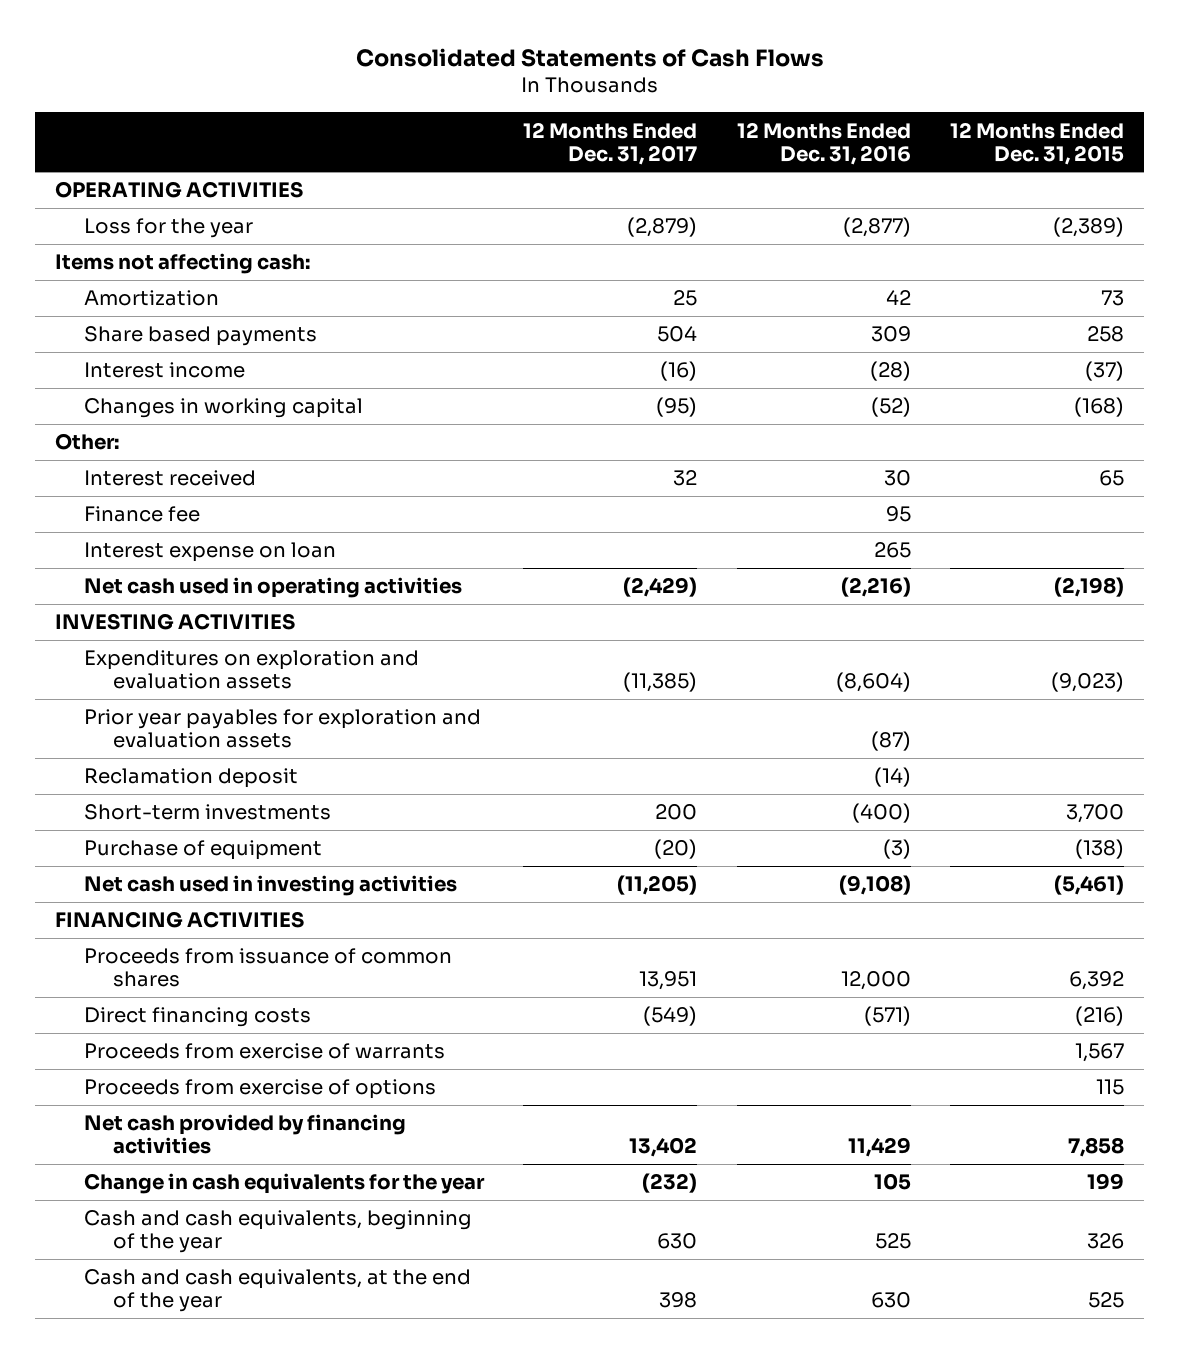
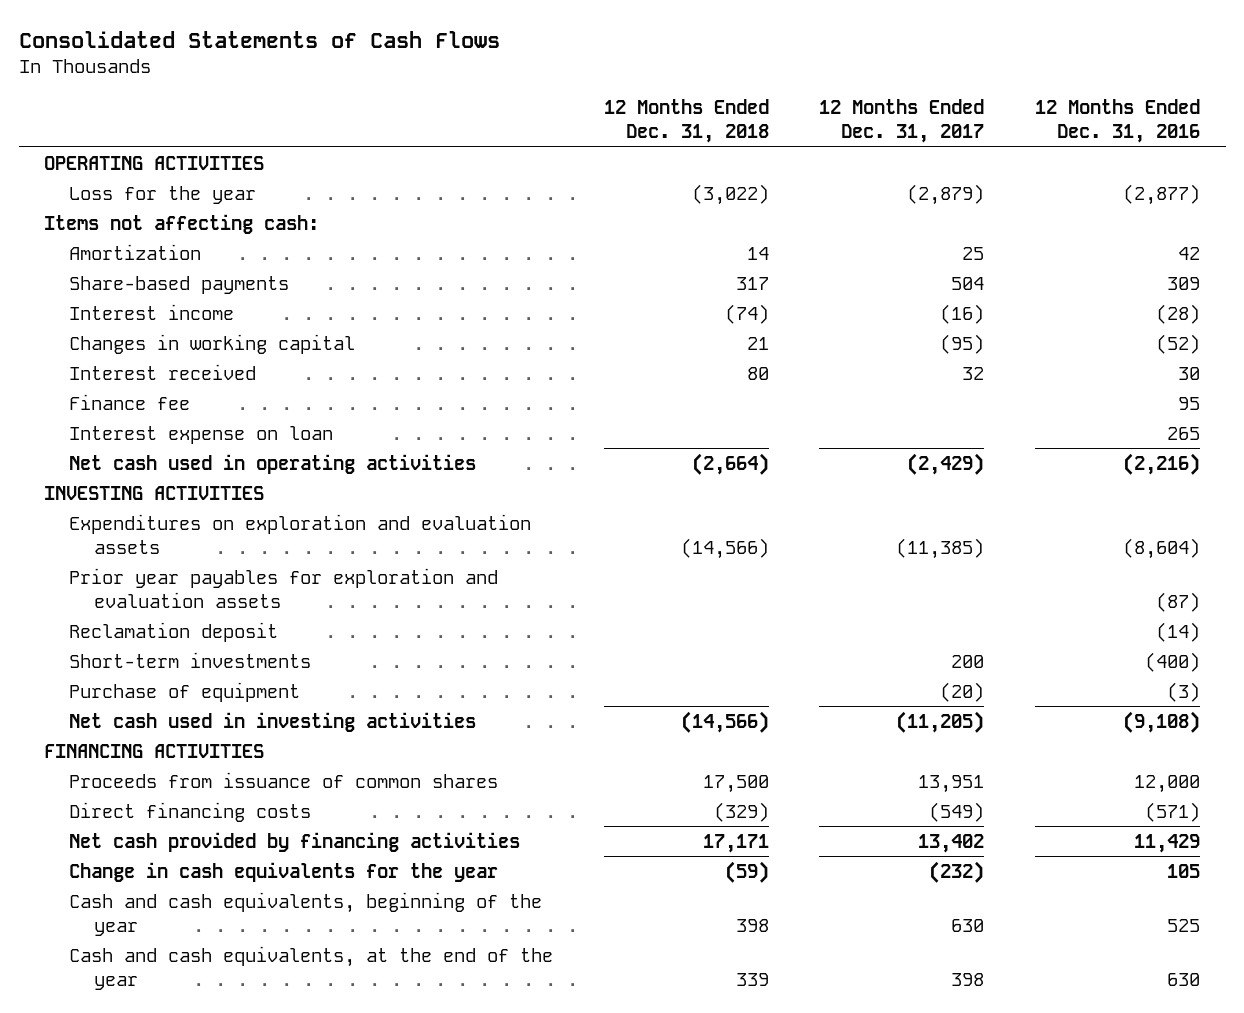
[950,121,1125,165] 12 Months Ended Dec. 31, 2015 -> none
none -> [603,98,769,144] 12 Months Ended Dec. 31, 2018
[83,326,317,347] Share based payments -> [68,275,289,294] Share-based payments
[54,433,119,451] Other: -> none
[83,1043,445,1060] Proceeds from exercise of warrants -> none
[83,1079,436,1100] Proceeds from exercise of options -> none

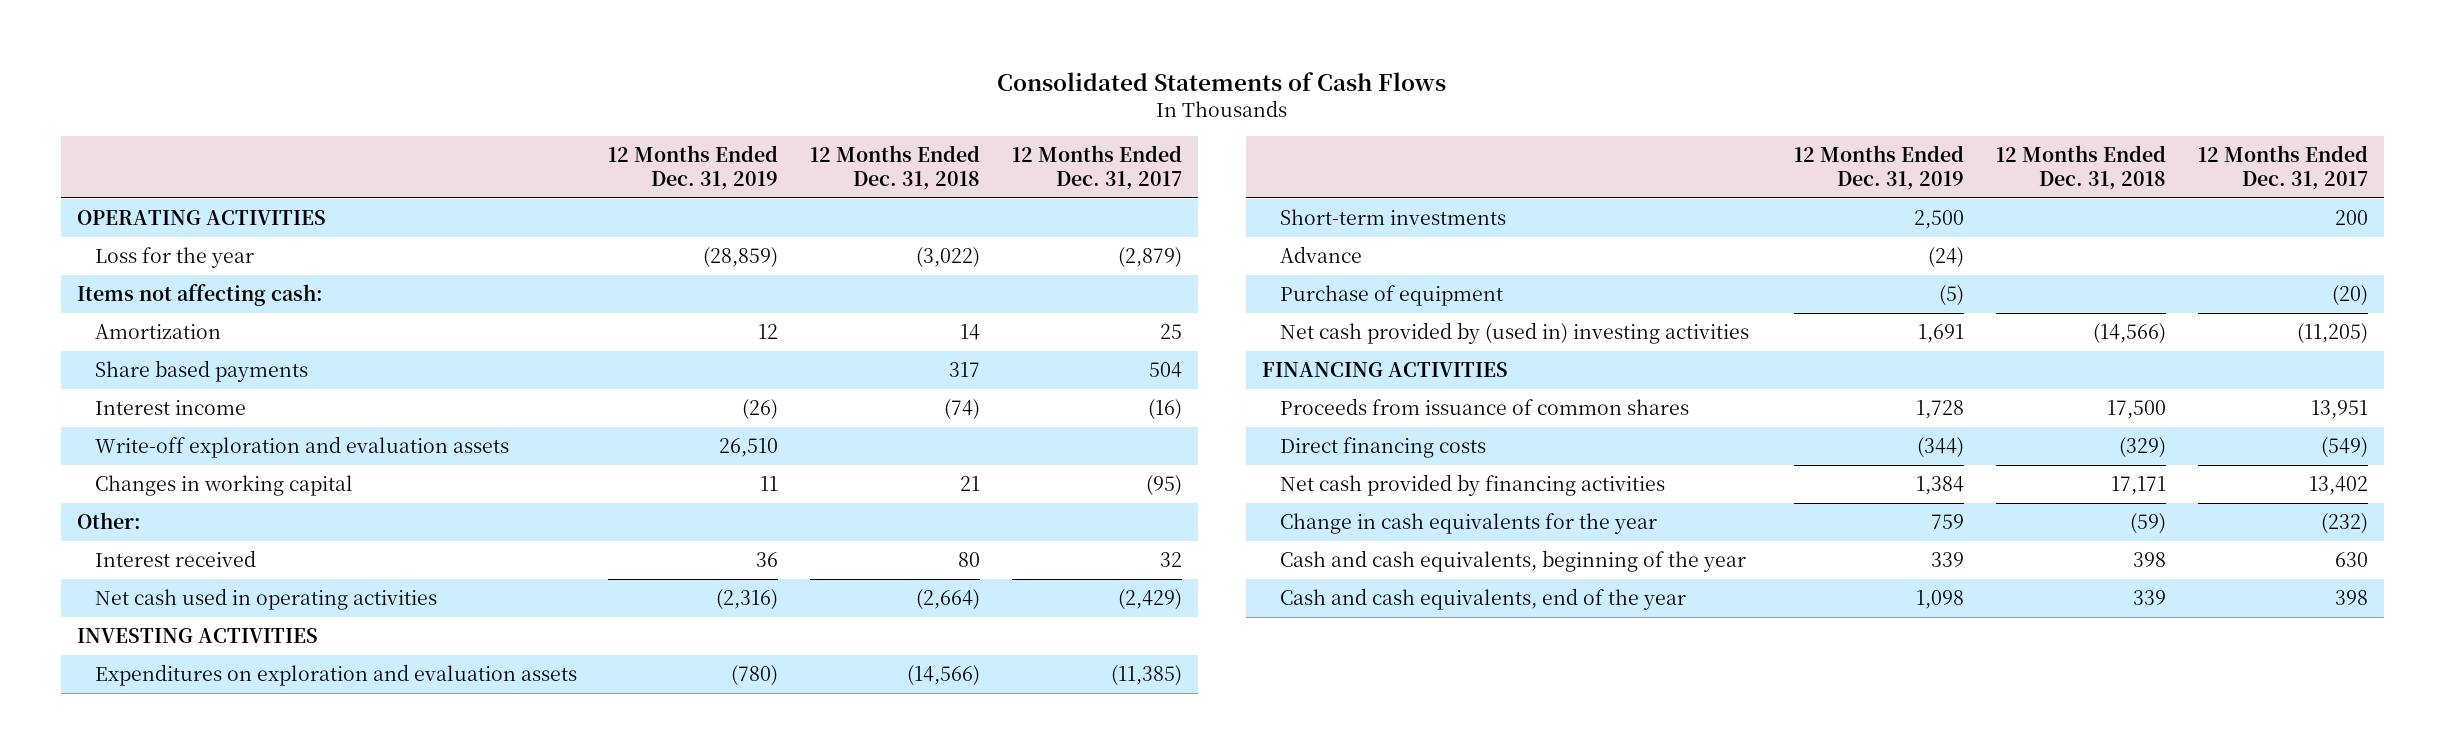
[1035,98,1201,144] 12 Months Ended Dec. 31, 2016 -> none
none -> [608,145,779,190] 12 Months Ended Dec. 31, 2019
[68,275,289,294] Share-based payments -> [94,360,308,383] Share based payments
none -> [94,436,509,459] Write-off exploration and evaluation assets
none -> [76,512,141,530] Other:
[68,393,190,410] Finance fee -> none
[68,425,333,444] Interest expense on loan -> none
[68,567,498,609] Prior year payables for exploration and evaluation assets -> none
[68,621,278,642] Reclamation deposit -> none
none -> [1280,246,1363,264] Advance
[68,711,476,732] Net cash used in investing activities -> [1280,322,1750,345] Net cash provided by (used in) investing activities
[68,945,553,991] Cash and cash equivalents, at the end of the year -> [1280,588,1687,611] Cash and cash equivalents, end of the year

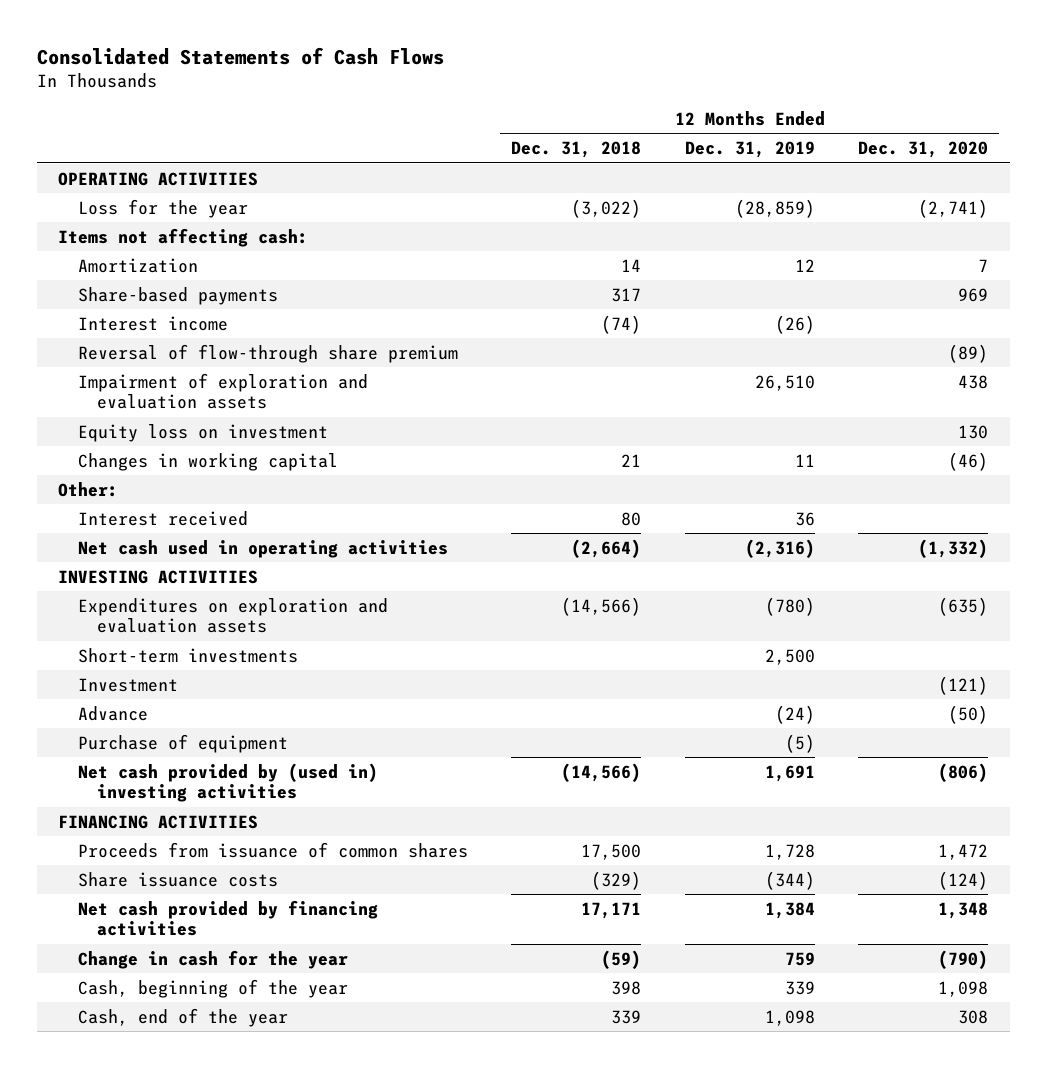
[1012,145,1183,190] 12 Months Ended Dec. 31, 2017 -> none
none -> [858,141,989,159] Dec. 31, 2020
[94,360,308,383] Share based payments -> [77,286,278,305] Share-based payments
none -> [77,343,458,363] Reversal of flow-through share premium
[94,436,509,459] Write-off exploration and evaluation assets -> [77,372,368,410] Impairment of exploration and evaluation assets
none -> [77,423,328,442] Equity loss on investment
none -> [77,677,178,692] Investment
[1280,437,1487,459] Direct financing costs -> [77,871,278,887] Share issuance costs
[1280,513,1658,535] Change in cash equivalents for the year -> [77,949,348,969] Change in cash for the year
[1280,550,1747,573] Cash and cash equivalents, beginning of the year -> [77,978,348,998] Cash, beginning of the year
[1280,588,1687,611] Cash and cash equivalents, end of the year -> [77,1007,288,1027] Cash, end of the year

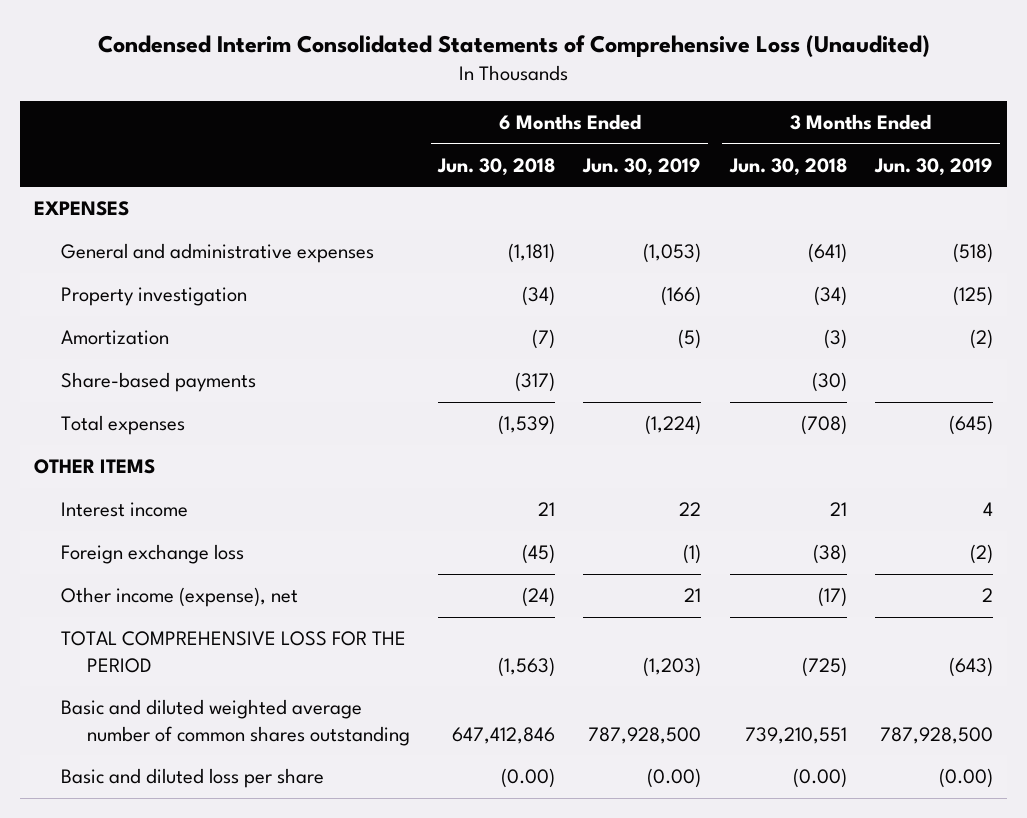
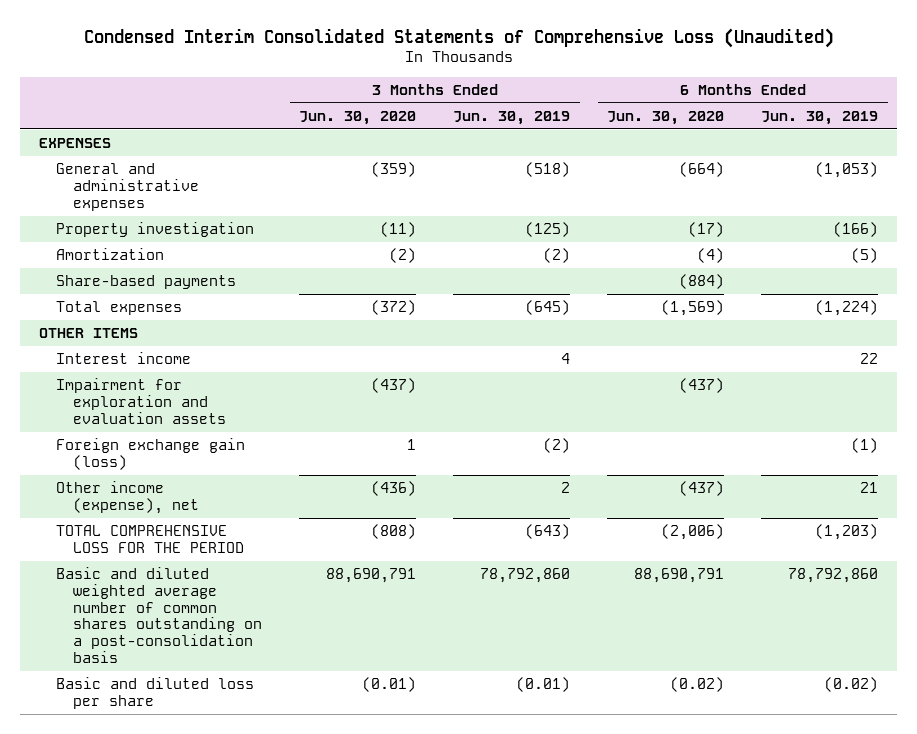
[436,157,555,176] Jun. 30, 2018 -> none
[728,157,847,176] Jun. 30, 2018 -> none
none -> [299,110,417,125] Jun. 30, 2020
none -> [607,110,725,125] Jun. 30, 2020
none -> [56,378,227,424] Impairment for exploration and evaluation assets
[60,544,244,565] Foreign exchange loss -> [56,438,246,470] Foreign exchange gain (loss)
[60,699,410,746] Basic and diluted weighted average number of common shares outstanding -> [56,567,263,663] Basic and diluted weighted average number of common shares outstanding on a post-consolidation basis
[588,726,702,744] 787,928,500 -> [788,568,879,584] 78,792,860
[879,726,993,744] 787,928,500 -> [480,568,571,584] 78,792,860
[647,768,702,789] (0.00) -> [824,677,879,693] (0.02)
[938,768,993,789] (0.00) -> [516,677,571,693] (0.01)

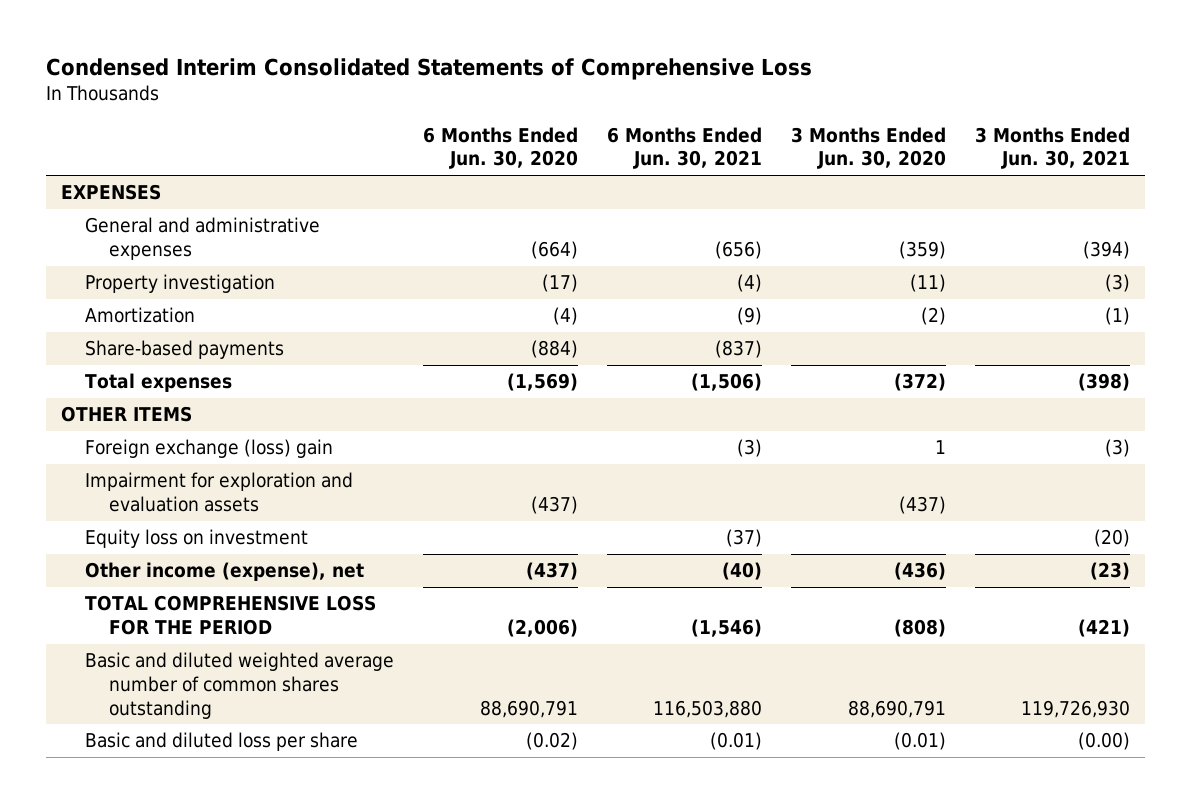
[83,27,834,48] Condensed Interim Consolidated Statements of Comprehensive Loss (Unaudited) -> [46,57,813,80] Condensed Interim Consolidated Statements of Comprehensive Loss
[453,110,571,125] Jun. 30, 2019 -> none
[761,110,879,125] Jun. 30, 2019 -> none
none -> [606,126,762,170] 6 Months Ended Jun. 30, 2021
none -> [975,126,1131,170] 3 Months Ended Jun. 30, 2021
[56,352,192,365] Interest income -> none
none -> [84,439,333,459] Foreign exchange (loss) gain
[56,438,246,470] Foreign exchange gain (loss) -> none
none -> [84,529,308,549] Equity loss on investment
[56,567,263,663] Basic and diluted weighted average number of common shares outstanding on a post-consolidation basis -> [84,652,394,719] Basic and diluted weighted average number of common shares outstanding

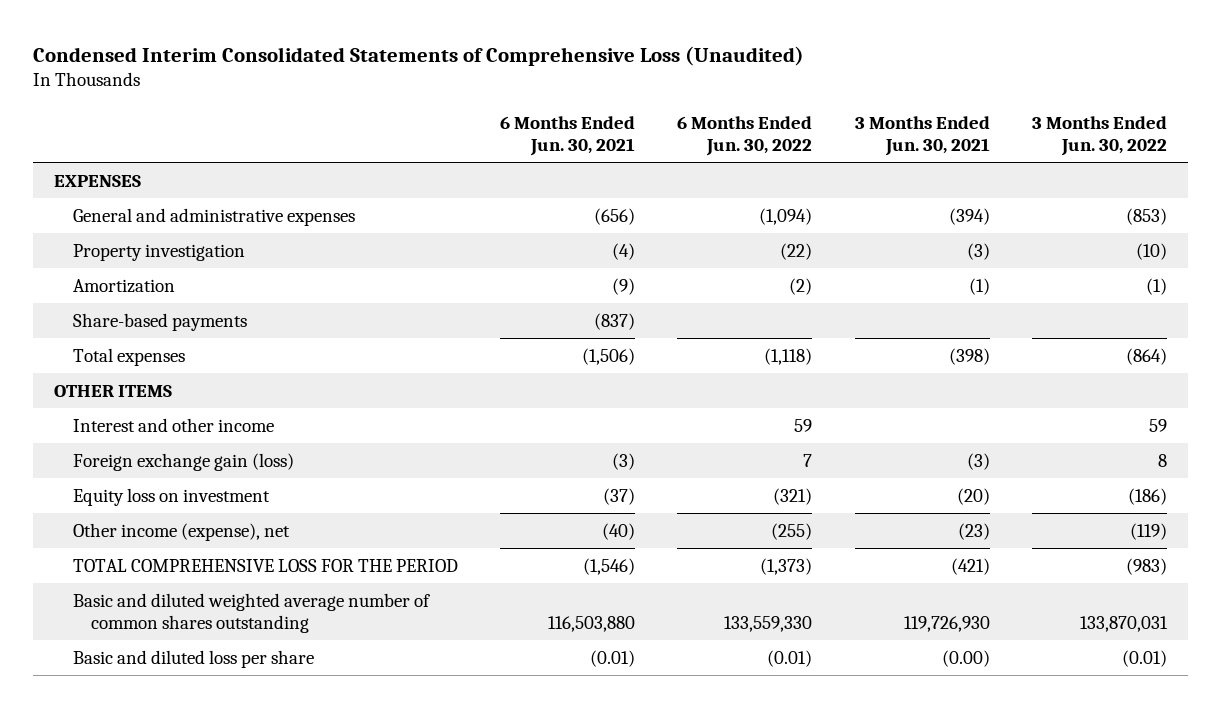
[46,57,813,80] Condensed Interim Consolidated Statements of Comprehensive Loss -> [33,45,805,66] Condensed Interim Consolidated Statements of Comprehensive Loss (Unaudited)
[422,126,578,170] 6 Months Ended Jun. 30, 2020 -> none
[791,126,947,170] 3 Months Ended Jun. 30, 2020 -> none
none -> [677,115,813,156] 6 Months Ended Jun. 30, 2022
none -> [1031,115,1167,156] 3 Months Ended Jun. 30, 2022
[84,472,353,512] Impairment for exploration and evaluation assets -> none
none -> [72,417,274,432] Interest and other income
[84,439,333,459] Foreign exchange (loss) gain -> [72,452,294,471] Foreign exchange gain (loss)

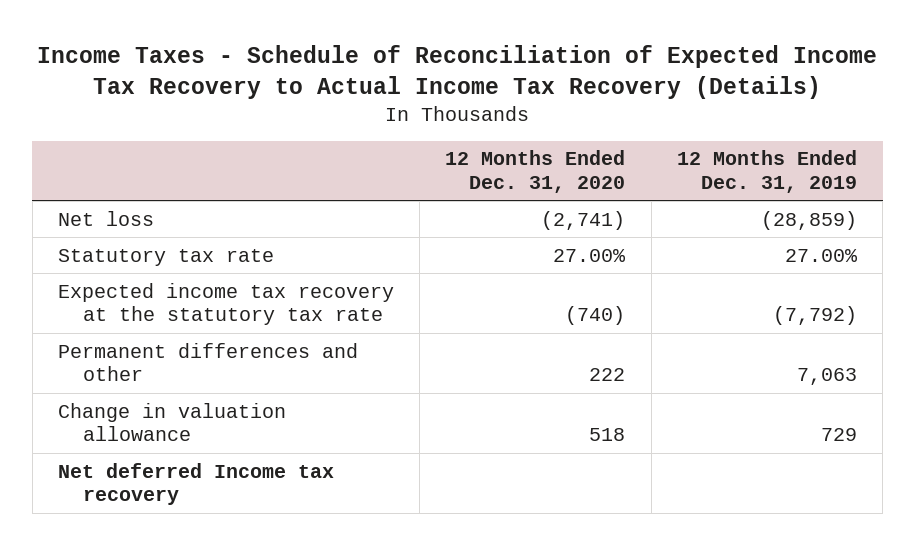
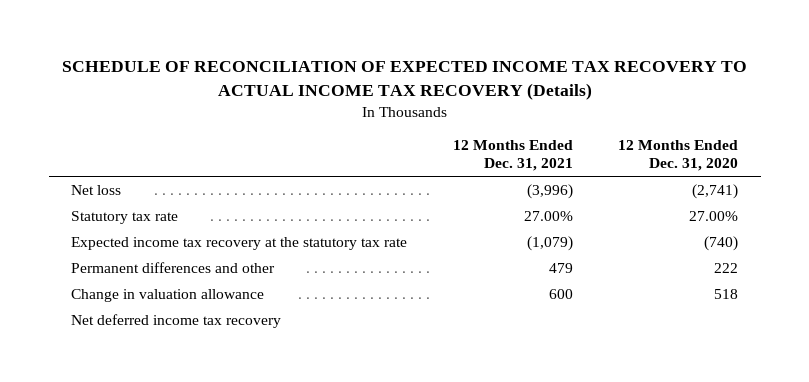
[37,45,878,99] Income Taxes - Schedule of Reconciliation of Expected Income Tax Recovery to Actual Income Tax Recovery (Details) -> [61,61,747,101] SCHEDULE OF RECONCILIATION OF EXPECTED INCOME TAX RECOVERY TO ACTUAL INCOME TAX RECOVERY (Details)
[676,150,857,194] 12 Months Ended Dec. 31, 2019 -> none
none -> [452,140,573,172] 12 Months Ended Dec. 31, 2021
[57,462,334,506] Net deferred Income tax recovery -> [71,314,282,329] Net deferred income tax recovery

